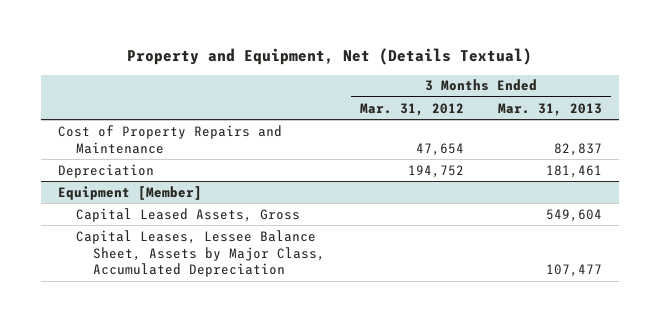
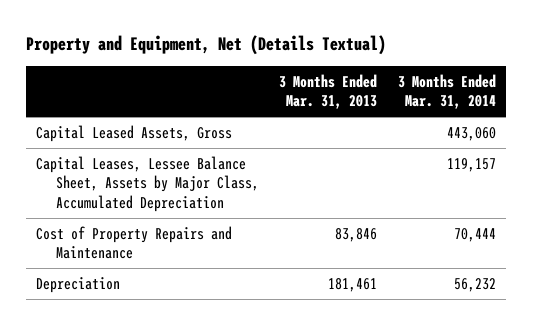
[359,102,464,116] Mar. 31, 2012 -> none
none -> [398,73,497,110] 3 Months Ended Mar. 31, 2014
none -> [36,124,233,142] Capital Leased Assets, Gross
none -> [36,155,259,212] Capital Leases, Lessee Balance Sheet, Assets by Major Class, Accumulated Depreciation
[554,142,603,156] 82,837 -> [335,227,378,242] 83,846
[57,185,202,200] Equipment [Member] -> none
[75,207,300,222] Capital Leased Assets, Gross -> none
[75,229,326,278] Capital Leases, Lessee Balance Sheet, Assets by Major Class, Accumulated Depreciation -> none

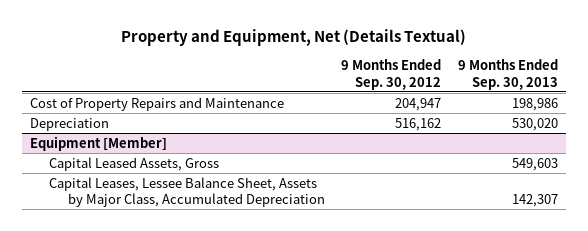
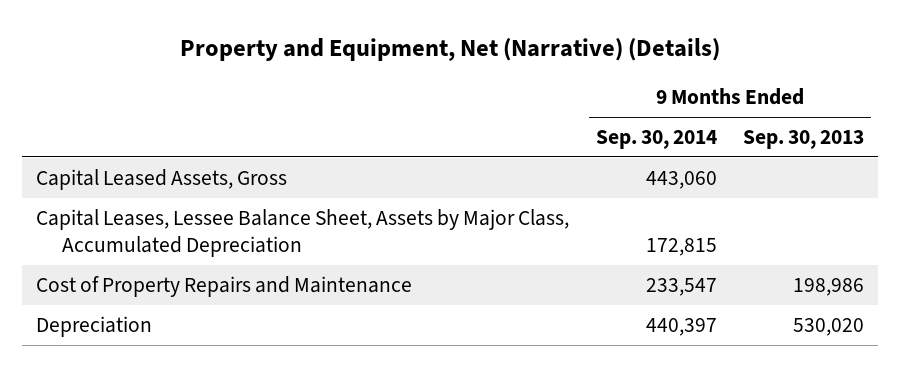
[120,29,466,47] Property and Equipment, Net (Details Textual) -> [180,37,721,61] Property and Equipment, Net (Narrative) (Details)
[341,59,442,90] 9 Months Ended Sep. 30, 2012 -> none
none -> [595,130,717,150] Sep. 30, 2014
none -> [35,169,287,191] Capital Leased Assets, Gross
none -> [35,209,569,258] Capital Leases, Lessee Balance Sheet, Assets by Major Class, Accumulated Depreciation
[29,135,167,151] Equipment [Member] -> none
[48,156,219,171] Capital Leased Assets, Gross -> none
[48,176,325,208] Capital Leases, Lessee Balance Sheet, Assets by Major Class, Accumulated Depreciation -> none

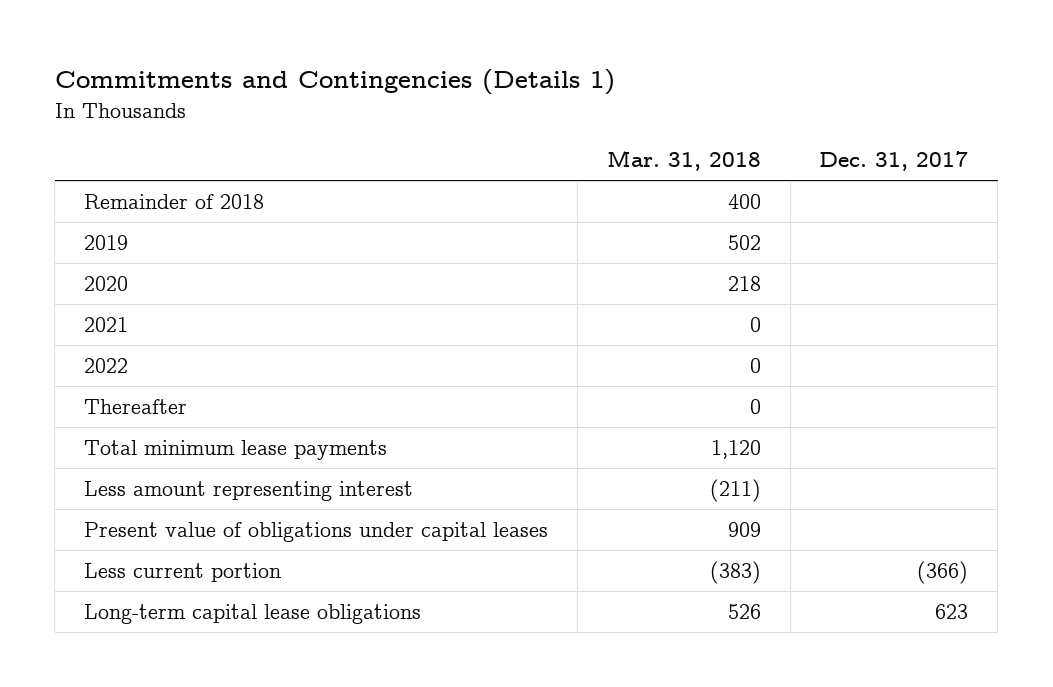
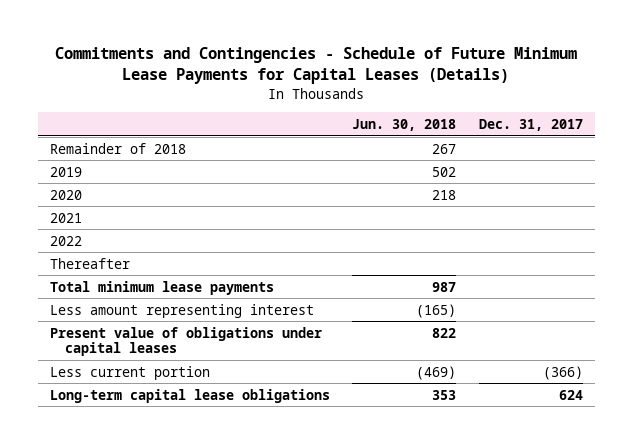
[54,69,615,96] Commitments and Contingencies (Details 1) -> [55,47,578,85] Commitments and Contingencies - Schedule of Future Minimum Lease Payments for Capital Leases (Details)
[606,150,761,172] Mar. 31, 2018 -> none
none -> [352,119,457,132] Jun. 30, 2018
[935,603,969,619] 623 -> [559,389,584,400] 624

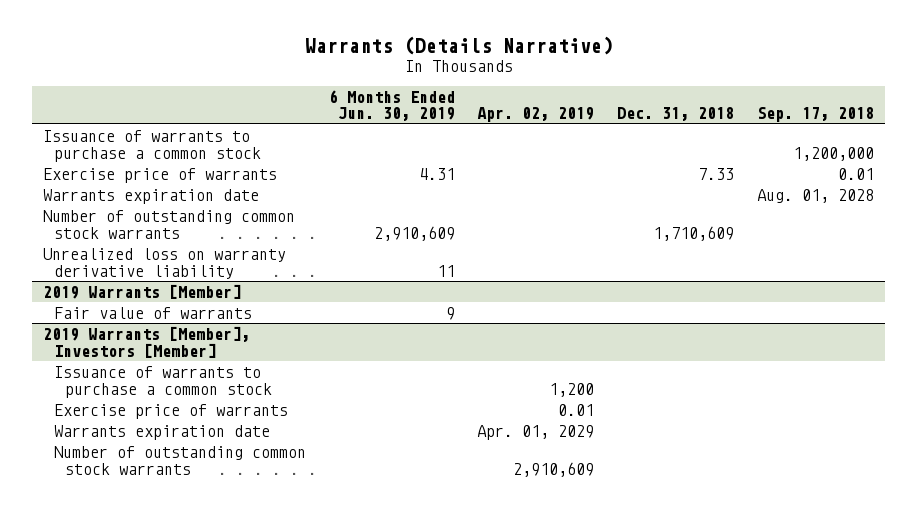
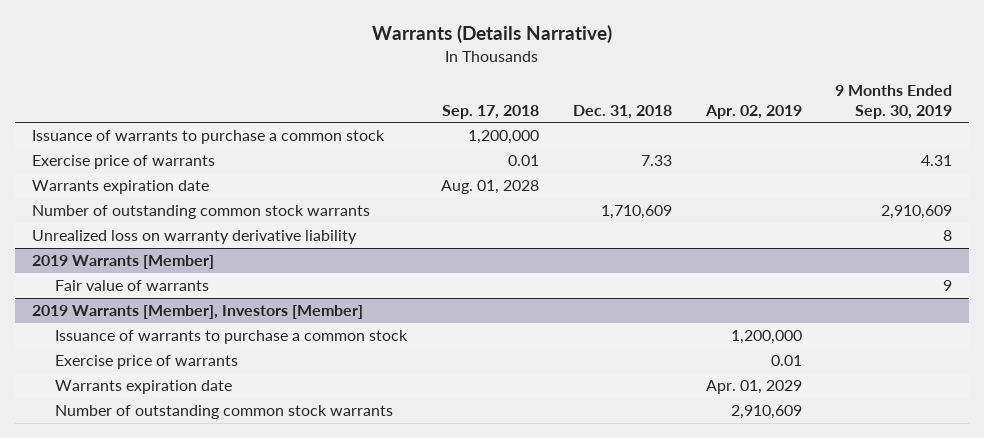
[328,89,455,122] 6 Months Ended Jun. 30, 2019 -> none
none -> [835,85,953,119] 9 Months Ended Sep. 30, 2019
[549,382,595,397] 1,200 -> [730,330,802,345] 1,200,000

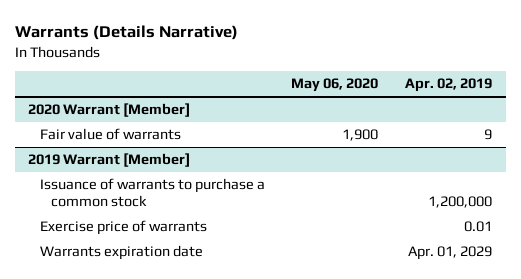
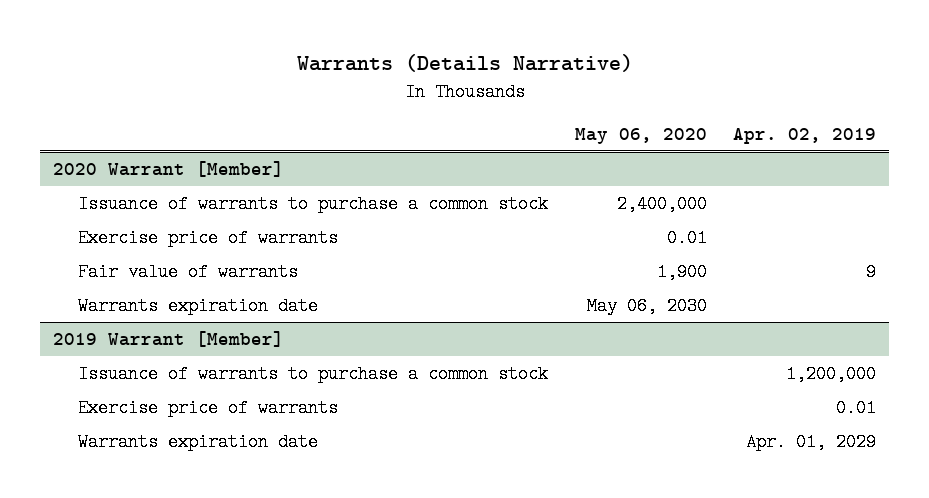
none -> [78,195,549,214] Issuance of warrants to purchase a common stock
none -> [78,229,339,248] Exercise price of warrants
none -> [78,297,319,316] Warrants expiration date

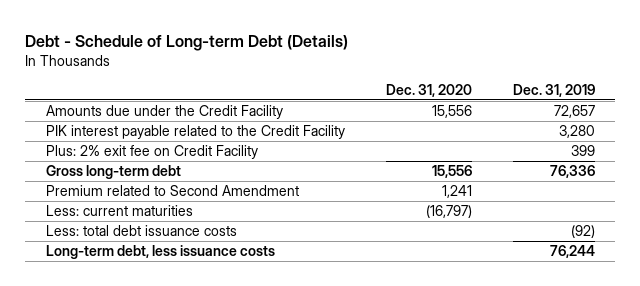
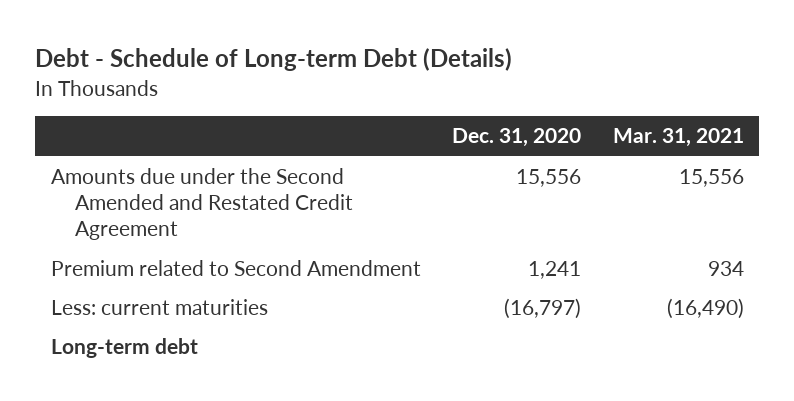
[512,83,595,97] Dec. 31, 2019 -> none
none -> [612,128,744,148] Mar. 31, 2021
[45,125,345,140] PIK interest payable related to the Credit Facility -> none
[45,145,258,160] Plus: 2% exit fee on Credit Facility -> none
[45,165,181,180] Gross long-term debt -> none
[45,105,283,120] Amounts due under the Credit Facility -> [50,168,354,241] Amounts due under the Second Amended and Restated Credit Agreement
[45,225,237,237] Less: total debt issuance costs -> none
[45,245,275,260] Long-term debt, less issuance costs -> [50,338,198,359] Long-term debt

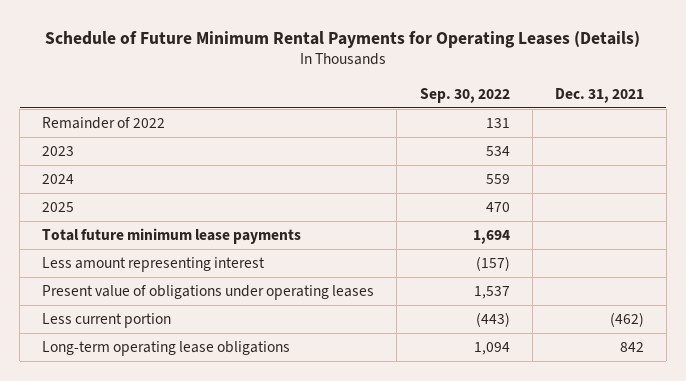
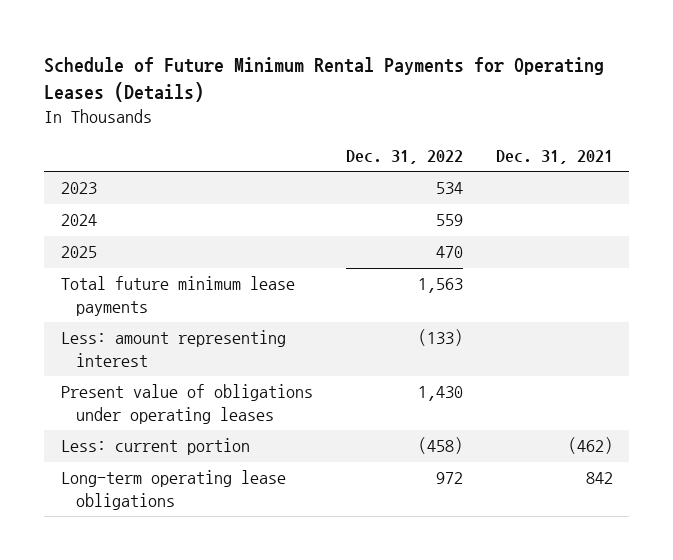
[419,87,510,103] Sep. 30, 2022 -> none
none -> [345,150,463,165] Dec. 31, 2022
[42,117,166,130] Remainder of 2022 -> none
[42,257,266,273] Less amount representing interest -> [60,330,286,368] Less: amount representing interest
[42,313,172,329] Less current portion -> [60,438,250,456] Less: current portion

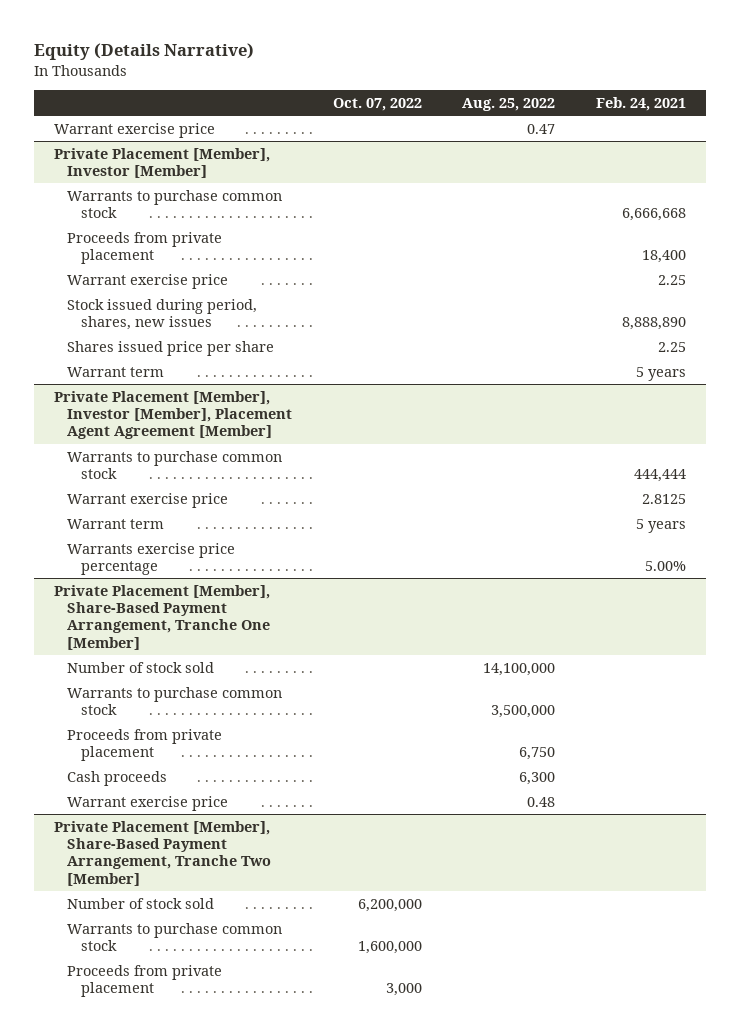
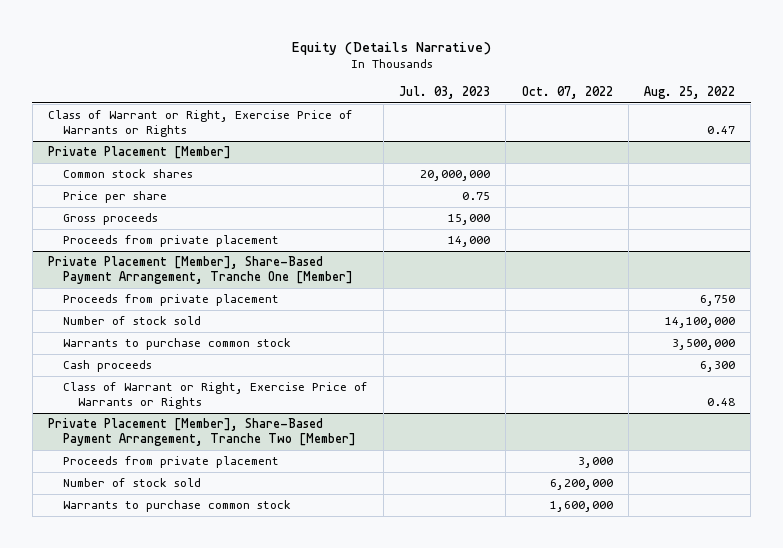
[595,97,686,112] Feb. 24, 2021 -> none
none -> [399,86,491,100] Jul. 03, 2023
[67,189,283,219] Warrants to purchase common stock -> none
[53,122,215,138] Warrant exercise price -> [48,110,354,137] Class of Warrant or Right, Exercise Price of Warrants or Rights
[53,147,270,179] Private Placement [Member], Investor [Member] -> [48,146,232,160] Private Placement [Member]
none -> [62,169,193,179] Common stock shares
none -> [62,191,167,204] Price per share
none -> [62,213,158,226] Gross proceeds
[67,273,229,289] Warrant exercise price -> none
[67,298,258,331] Stock issued during period, shares, new issues -> none
[67,340,275,356] Shares issued price per share -> none
[67,366,165,377] Warrant term -> none
[53,390,293,440] Private Placement [Member], Investor [Member], Placement Agent Agreement [Member] -> none
[67,450,283,480] Warrants to purchase common stock -> none
[67,492,229,508] Warrant exercise price -> none
[67,518,165,529] Warrant term -> none
[67,542,236,576] Warrants exercise price percentage -> none
[67,728,223,762] Proceeds from private placement -> [62,294,279,307] Proceeds from private placement
[67,795,229,811] Warrant exercise price -> [62,382,368,409] Class of Warrant or Right, Exercise Price of Warrants or Rights
[67,964,223,998] Proceeds from private placement -> [62,456,279,469] Proceeds from private placement

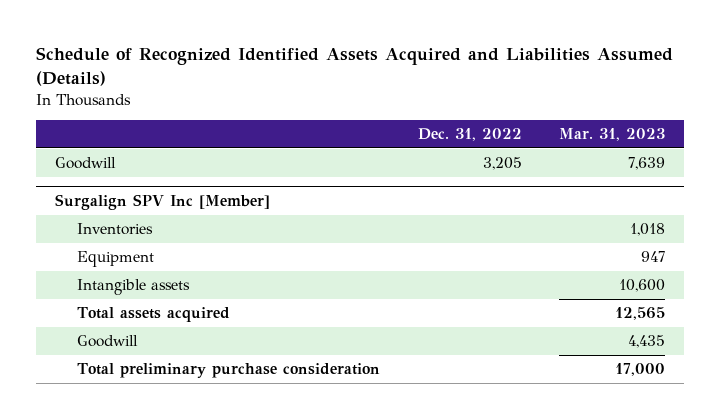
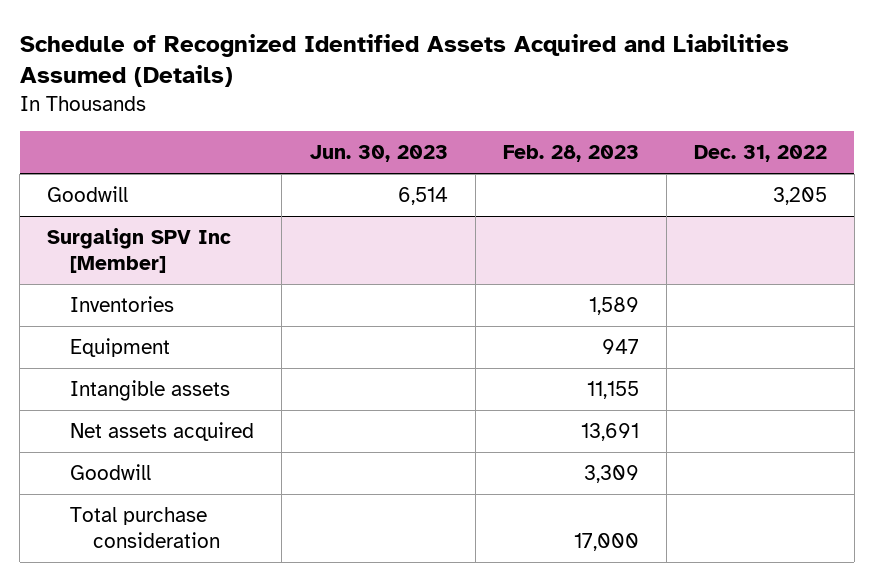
[559,128,666,142] Mar. 31, 2023 -> none
none -> [309,145,448,163] Jun. 30, 2023
none -> [502,145,639,163] Feb. 28, 2023
[76,307,230,323] Total assets acquired -> [70,421,255,441] Net assets acquired
[76,363,380,379] Total preliminary purchase consideration -> [70,506,221,548] Total purchase consideration

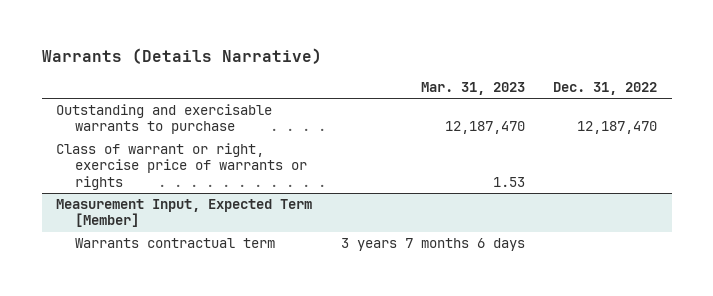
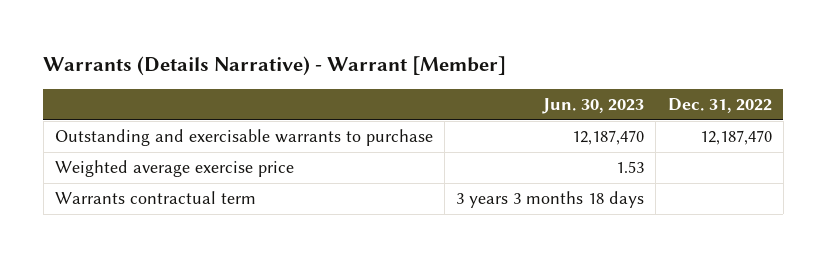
[41,48,322,65] Warrants (Details Narrative) -> [43,55,507,76] Warrants (Details Narrative) - Warrant [Member]
[420,81,525,95] Mar. 31, 2023 -> none
none -> [542,98,645,115] Jun. 30, 2023
[55,199,312,228] Measurement Input, Expected Term [Member] -> none
[74,238,275,249] Warrants contractual term -> none
[55,143,307,190] Class of warrant or right, exercise price of warrants or rights -> [54,160,294,178] Weighted average exercise price
none -> [54,191,256,205] Warrants contractual term

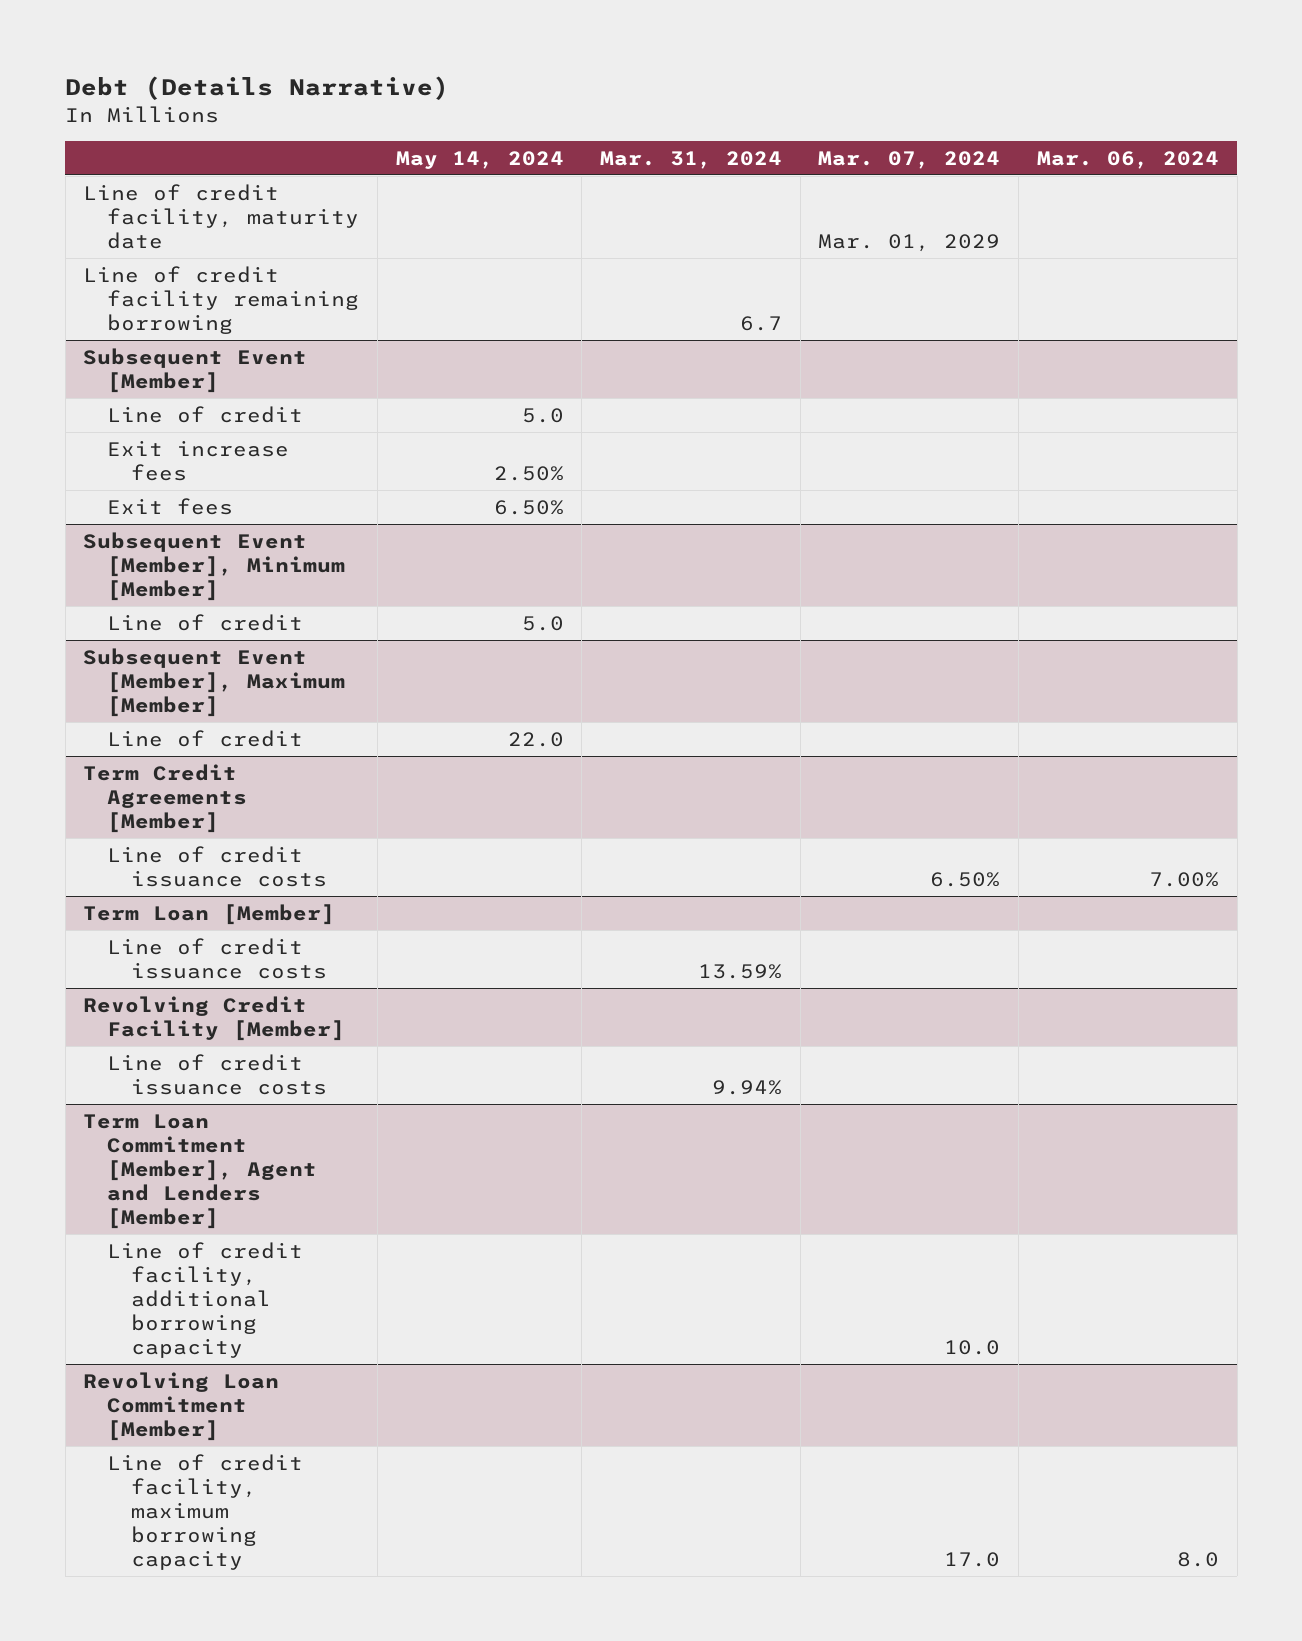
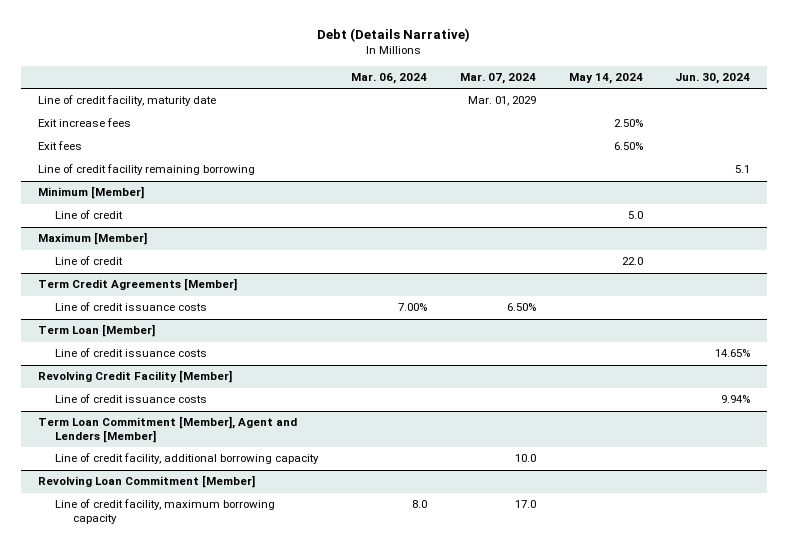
[600,150,783,169] Mar. 31, 2024 -> none
none -> [675,73,751,85] Jun. 30, 2024
none -> [37,118,131,128] Exit increase fees
none -> [37,141,82,151] Exit fees
[83,347,308,393] Subsequent Event [Member] -> none
[107,405,304,423] Line of credit -> none
[107,439,290,481] Exit increase fees -> none
[107,497,234,515] Exit fees -> none
[83,531,346,601] Subsequent Event [Member], Minimum [Member] -> [37,186,144,200] Minimum [Member]
[83,647,346,717] Subsequent Event [Member], Maximum [Member] -> [37,232,147,246] Maximum [Member]

